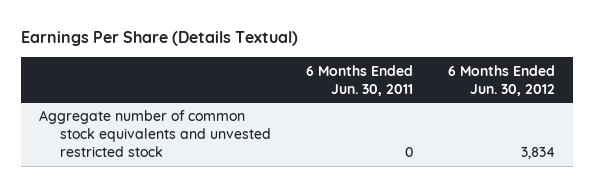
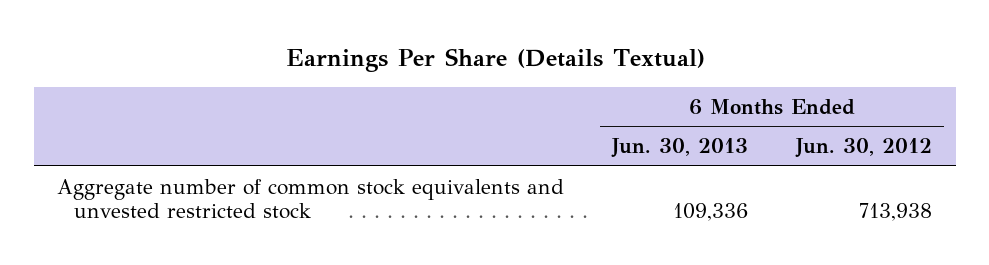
[305,64,413,96] 6 Months Ended Jun. 30, 2011 -> none
none -> [611,138,749,159] Jun. 30, 2013
[521,147,556,160] 3,834 -> [859,203,933,222] 713,938

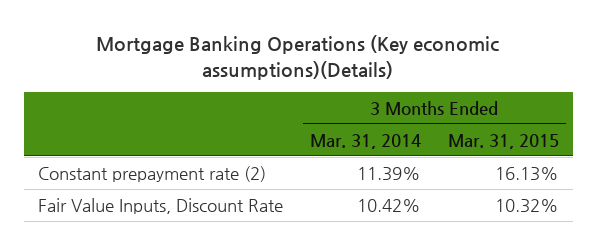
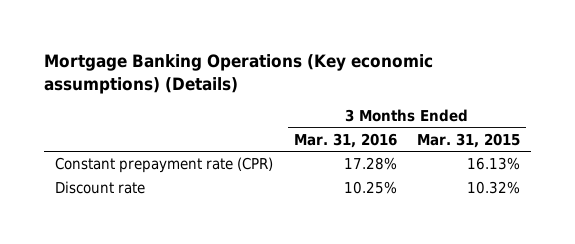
[96,34,500,80] Mortgage Banking Operations (Key economic assumptions)(Details) -> [44,53,434,94] Mortgage Banking Operations (Key economic assumptions) (Details)
[309,133,421,149] Mar. 31, 2014 -> none
none -> [293,132,397,148] Mar. 31, 2016
[37,165,266,182] Constant prepayment rate (2) -> [54,157,273,174] Constant prepayment rate (CPR)
[37,197,283,214] Fair Value Inputs, Discount Rate -> [54,181,145,195] Discount rate

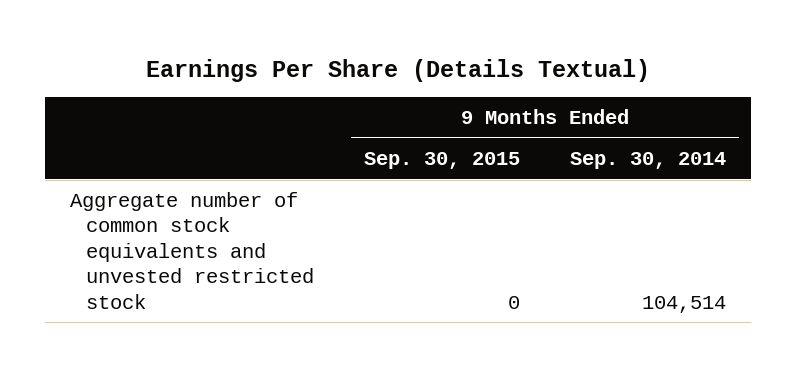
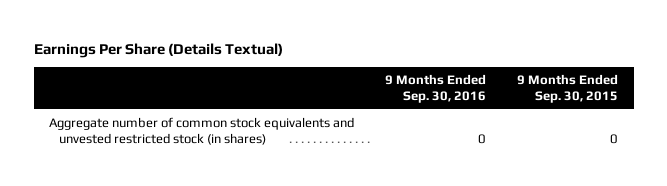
[570,151,727,169] Sep. 30, 2014 -> none
none -> [385,73,487,104] 9 Months Ended Sep. 30, 2016
[70,192,314,309] Aggregate number of common stock equivalents and unvested restricted stock -> [49,116,355,146] Aggregate number of common stock equivalents and unvested restricted stock (in shares)

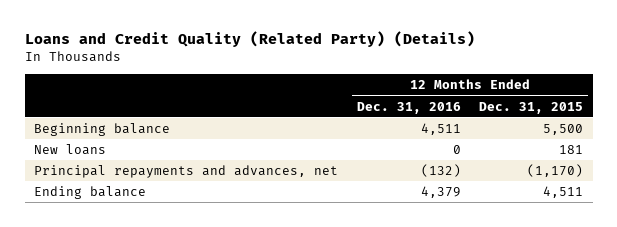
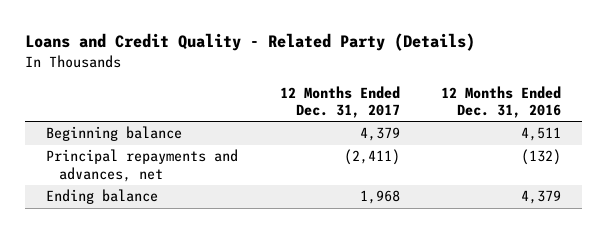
[24,31,475,48] Loans and Credit Quality (Related Party) (Details) -> [25,33,476,52] Loans and Credit Quality - Related Party (Details)
[479,101,584,114] Dec. 31, 2015 -> none
none -> [279,85,400,118] 12 Months Ended Dec. 31, 2017
[33,144,106,156] New loans -> none

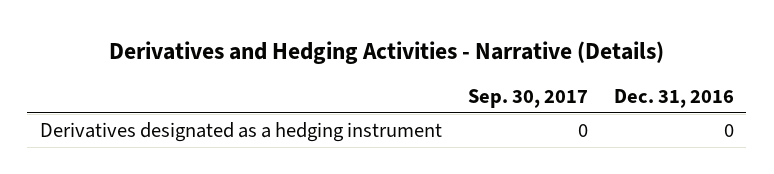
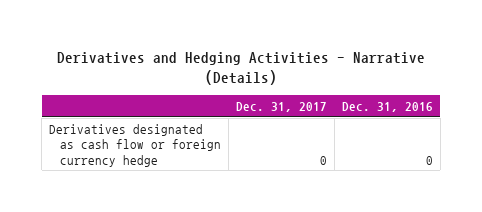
[467,88,588,108] Sep. 30, 2017 -> none
none -> [236,102,328,113] Dec. 31, 2017
[40,122,443,143] Derivatives designated as a hedging instrument -> [49,123,222,167] Derivatives designated as cash flow or foreign currency hedge

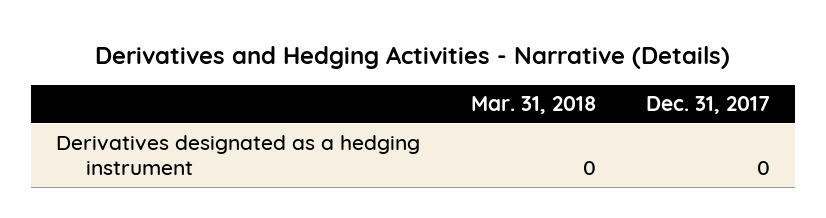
[341,102,433,113] Dec. 31, 2016 -> none
none -> [470,96,596,115] Mar. 31, 2018
[49,123,222,167] Derivatives designated as cash flow or foreign currency hedge -> [56,135,421,176] Derivatives designated as a hedging instrument

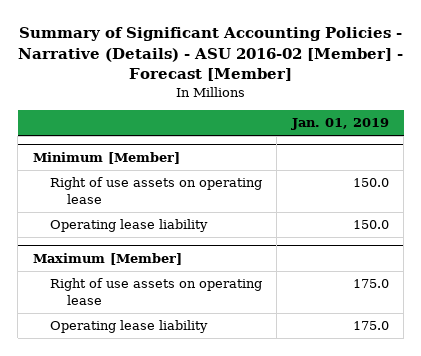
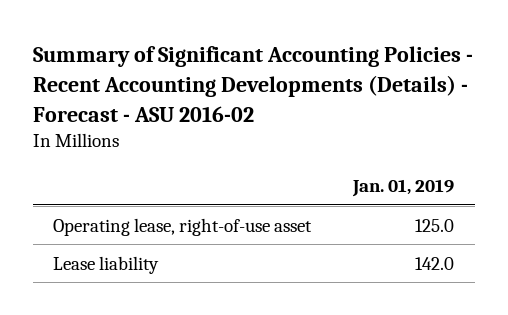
[17,27,403,82] Summary of Significant Accounting Policies - Narrative (Details) - ASU 2016-02 [Member] - Forecast [Member] -> [32,46,473,122] Summary of Significant Accounting Policies - Recent Accounting Developments (Details) - Forecast - ASU 2016-02
[32,151,180,164] Minimum [Member] -> none
[32,252,182,265] Maximum [Member] -> none
[49,278,262,306] Right of use assets on operating lease -> none
[49,320,208,334] Operating lease liability -> none
[49,177,262,205] Right of use assets on operating lease -> [53,217,313,236] Operating lease, right-of-use asset
[352,178,389,188] 150.0 -> [415,218,455,232] 125.0
[49,219,208,233] Operating lease liability -> [53,255,160,274] Lease liability
[352,220,389,230] 150.0 -> [415,256,455,270] 142.0

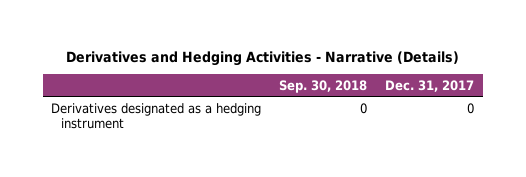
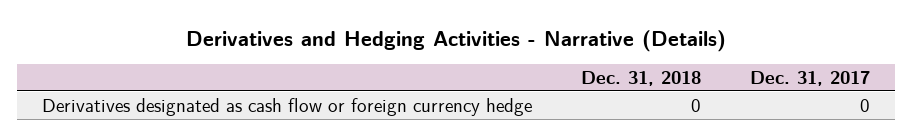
[279,79,368,93] Sep. 30, 2018 -> none
none -> [580,70,701,86] Dec. 31, 2018
[51,102,262,129] Derivatives designated as a hedging instrument -> [41,97,532,116] Derivatives designated as cash flow or foreign currency hedge

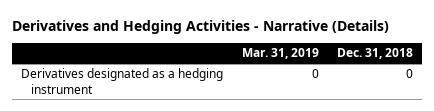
[750,70,871,86] Dec. 31, 2017 -> none
none -> [241,48,319,60] Mar. 31, 2019
[41,97,532,116] Derivatives designated as cash flow or foreign currency hedge -> [21,68,224,94] Derivatives designated as a hedging instrument

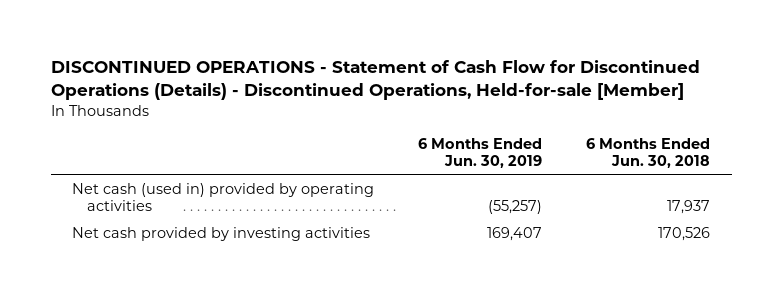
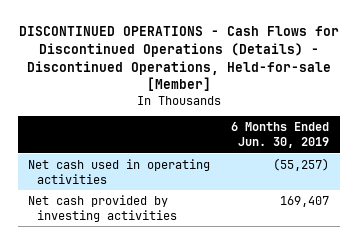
[50,60,700,101] DISCONTINUED OPERATIONS - Statement of Cash Flow for Discontinued Operations (Details) - Discontinued Operations, Held-for-sale [Member] -> [18,25,339,92] DISCONTINUED OPERATIONS - Cash Flows for Discontinued Operations (Details) - Discontinued Operations, Held-for-sale [Member]
[586,138,711,169] 6 Months Ended Jun. 30, 2018 -> none
[72,182,375,211] Net cash (used in) provided by operating activities -> [28,158,211,184] Net cash used in operating activities

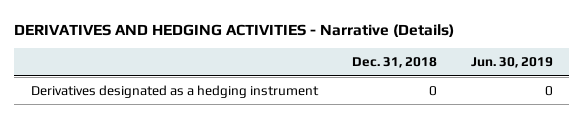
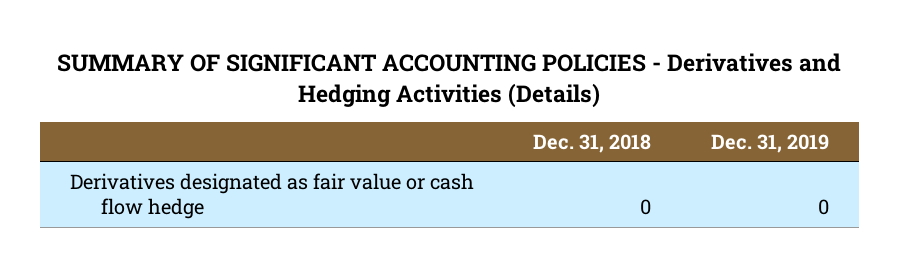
[14,23,455,37] DERIVATIVES AND HEDGING ACTIVITIES - Narrative (Details) -> [57,52,842,108] SUMMARY OF SIGNIFICANT ACCOUNTING POLICIES - Derivatives and Hedging Activities (Details)
[470,57,553,69] Jun. 30, 2019 -> none
none -> [710,133,829,153] Dec. 31, 2019
[30,85,319,99] Derivatives designated as a hedging instrument -> [69,172,474,220] Derivatives designated as fair value or cash flow hedge

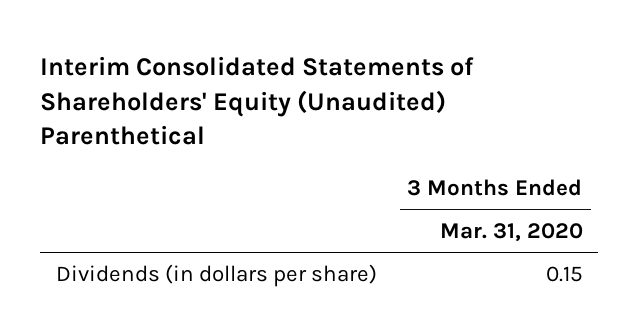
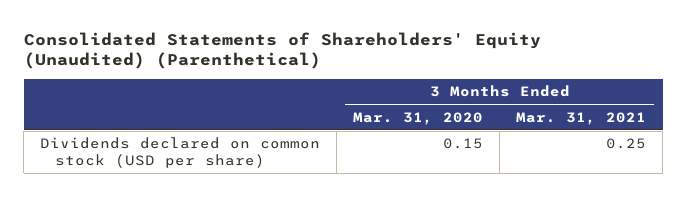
[40,55,475,146] Interim Consolidated Statements of Shareholders' Equity (Unaudited) Parenthetical -> [23,31,541,70] Consolidated Statements of Shareholders' Equity (Unaudited) (Parenthetical)
none -> [516,111,647,125] Mar. 31, 2021
[55,264,377,288] Dividends (in dollars per share) -> [40,137,321,169] Dividends declared on common stock (USD per share)

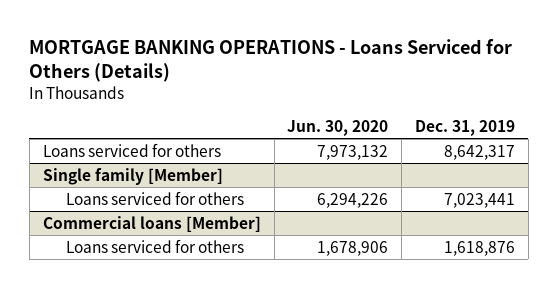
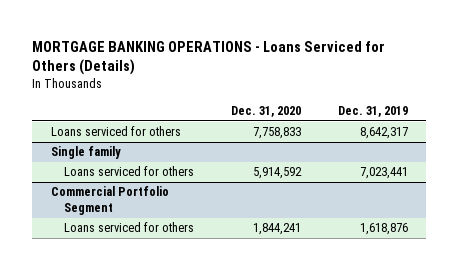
[287,119,389,136] Jun. 30, 2020 -> none
none -> [230,106,301,118] Dec. 31, 2020
[42,167,223,185] Single family [Member] -> [50,146,121,160] Single family
[42,215,261,232] Commercial loans [Member] -> [50,186,169,216] Commercial Portfolio Segment

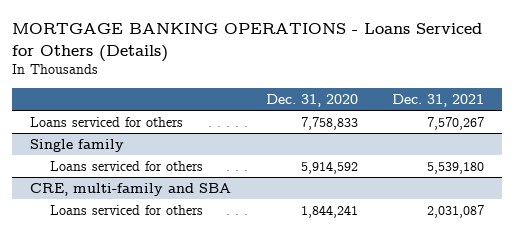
[337,106,408,118] Dec. 31, 2019 -> none
none -> [392,94,485,108] Dec. 31, 2021
[50,186,169,216] Commercial Portfolio Segment -> [29,182,231,196] CRE, multi-family and SBA

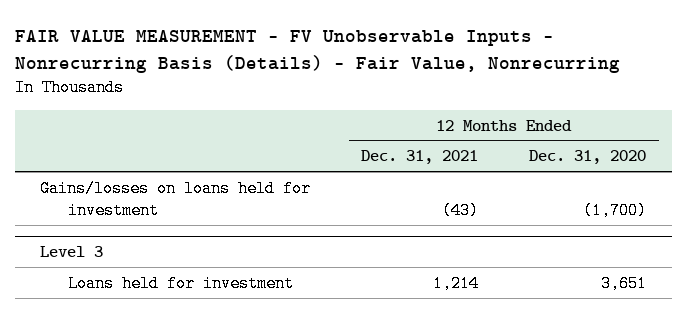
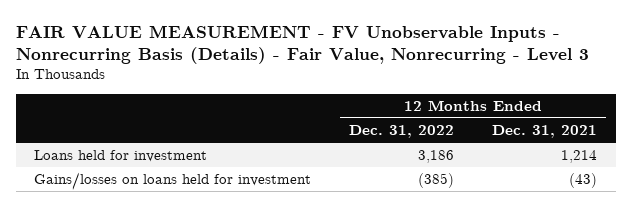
[14,29,620,73] FAIR VALUE MEASUREMENT - FV Unobservable Inputs - Nonrecurring Basis (Details) - Fair Value, Nonrecurring -> [15,24,589,65] FAIR VALUE MEASUREMENT - FV Unobservable Inputs - Nonrecurring Basis (Details) - Fair Value, Nonrecurring - Level 3
[529,150,647,165] Dec. 31, 2020 -> none
none -> [349,124,455,138] Dec. 31, 2022
[40,245,104,257] Level 3 -> none
[40,179,312,220] Gains/losses on loans held for investment -> [34,172,312,191] Gains/losses on loans held for investment

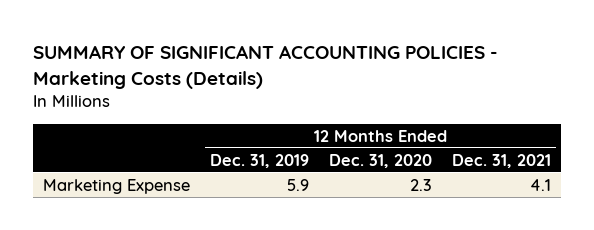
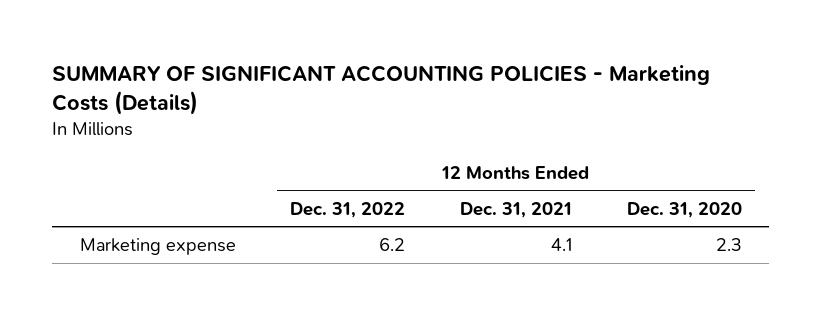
[210,153,310,168] Dec. 31, 2019 -> none
none -> [290,201,406,218] Dec. 31, 2022
[43,178,191,194] Marketing Expense -> [79,238,236,256] Marketing expense

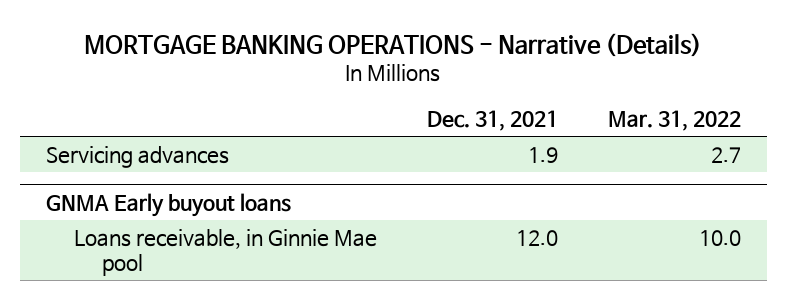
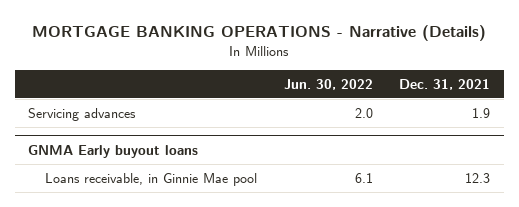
[608,110,742,132] Mar. 31, 2022 -> none
none -> [283,78,373,90] Jun. 30, 2022
[515,229,558,246] 12.0 -> [465,172,491,183] 12.3

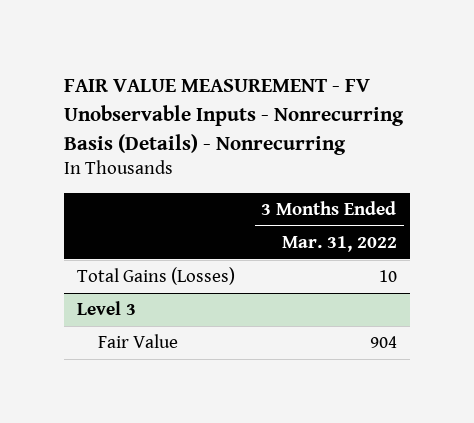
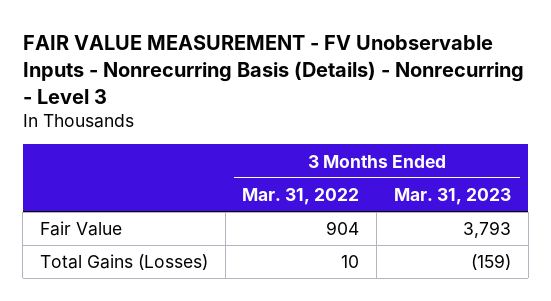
[63,79,404,155] FAIR VALUE MEASUREMENT - FV Unobservable Inputs - Nonrecurring Basis (Details) - Nonrecurring -> [22,34,524,104] FAIR VALUE MEASUREMENT - FV Unobservable Inputs - Nonrecurring Basis (Details) - Nonrecurring - Level 3
none -> [393,187,511,205] Mar. 31, 2023
[77,301,137,316] Level 3 -> none
[77,267,236,286] Total Gains (Losses) -> [39,254,208,271] Total Gains (Losses)

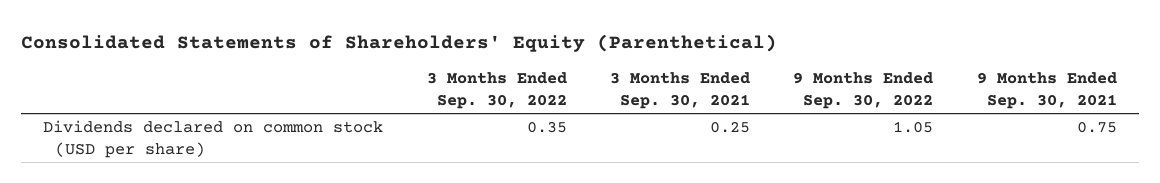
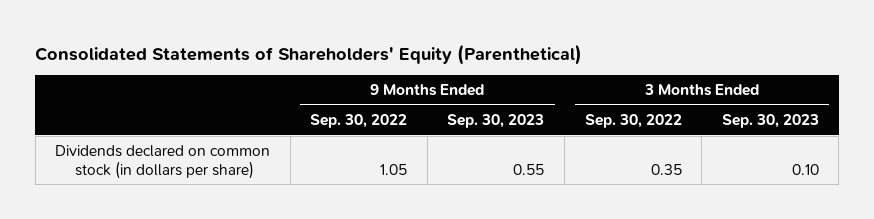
[610,72,751,110] 3 Months Ended Sep. 30, 2021 -> none
[976,72,1117,110] 9 Months Ended Sep. 30, 2021 -> none
none -> [447,114,545,129] Sep. 30, 2023
none -> [721,114,819,129] Sep. 30, 2023
[43,120,384,159] Dividends declared on common stock (USD per share) -> [55,145,271,179] Dividends declared on common stock (in dollars per share)

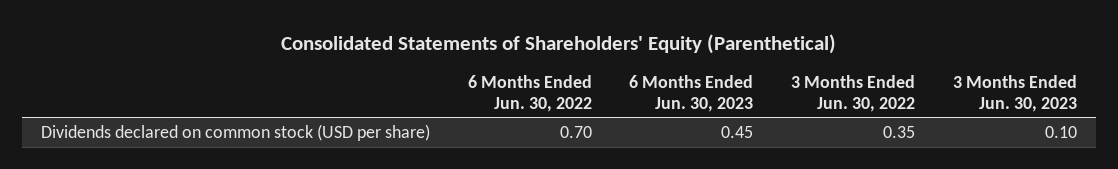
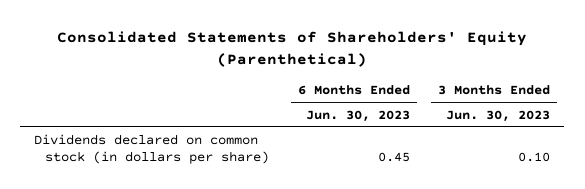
[467,74,592,112] 6 Months Ended Jun. 30, 2022 -> none
[791,74,916,112] 3 Months Ended Jun. 30, 2022 -> none
[40,124,430,142] Dividends declared on common stock (USD per share) -> [34,134,270,165] Dividends declared on common stock (in dollars per share)

